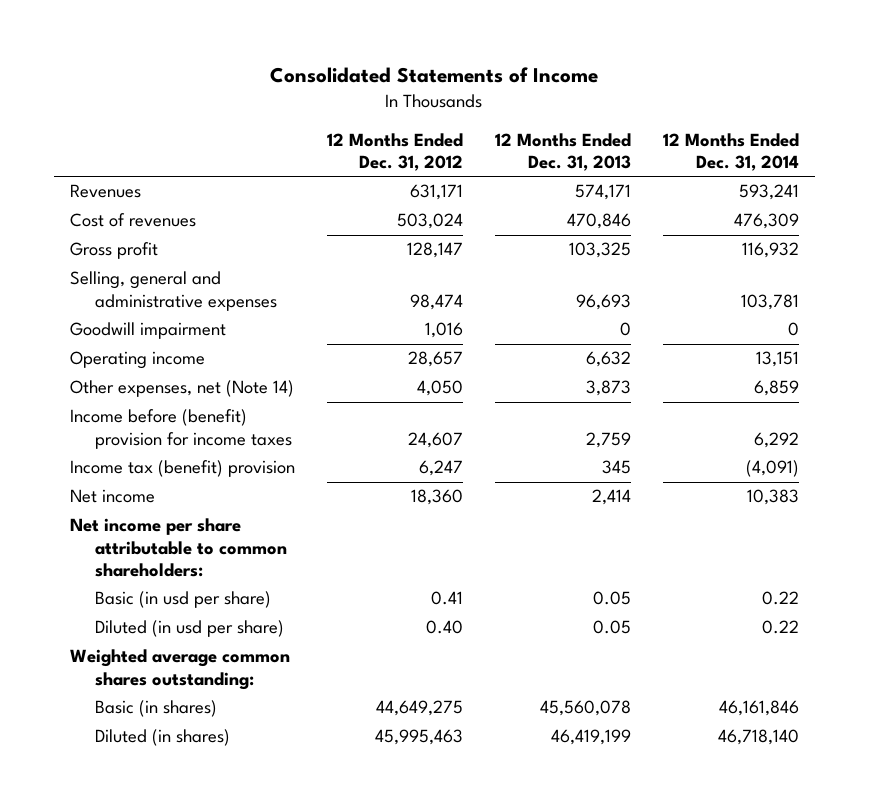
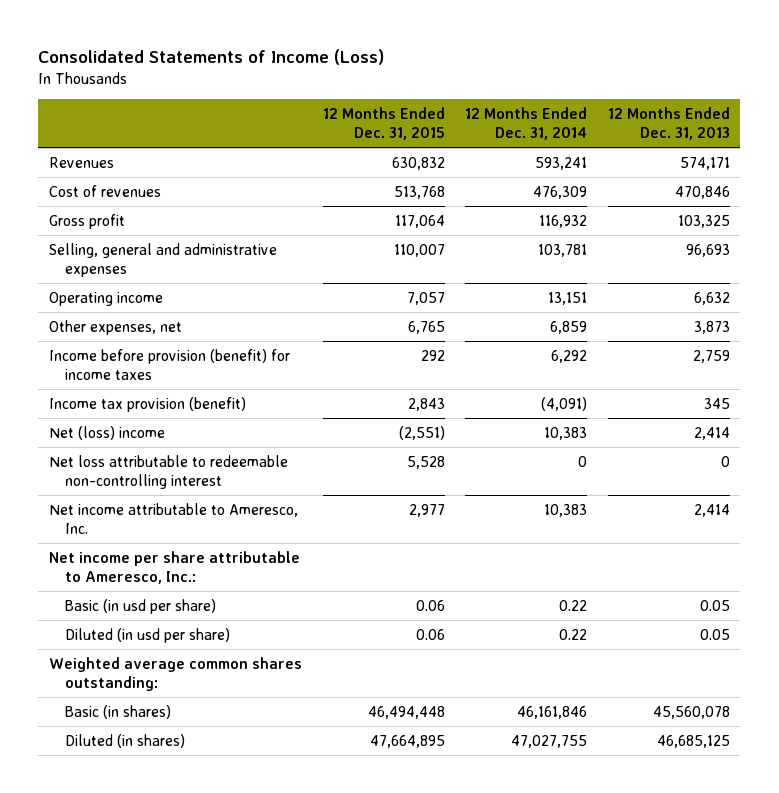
[270,67,599,84] Consolidated Statements of Income -> [38,48,385,65] Consolidated Statements of Income (Loss)
[326,132,463,172] 12 Months Ended Dec. 31, 2012 -> none
none -> [322,106,445,141] 12 Months Ended Dec. 31, 2015
[69,322,226,340] Goodwill impairment -> none
[69,380,294,398] Other expenses, net (Note 14) -> [48,319,182,335] Other expenses, net
[69,409,292,449] Income before (benefit) provision for income taxes -> [48,348,290,381] Income before provision (benefit) for income taxes
[69,460,295,478] Income tax (benefit) provision -> [48,396,246,412] Income tax provision (benefit)
[69,489,155,504] Net income -> [48,425,165,440] Net (loss) income
none -> [48,454,288,490] Net loss attributable to redeemable non-controlling interest
none -> [48,502,298,535] Net income attributable to Ameresco, Inc.
[69,518,287,577] Net income per share attributable to common shareholders: -> [48,550,300,585] Net income per share attributable to Ameresco, Inc.:
[551,729,632,746] 46,419,199 -> [657,734,731,748] 46,685,125
[718,729,800,746] 46,718,140 -> [511,734,588,748] 47,027,755

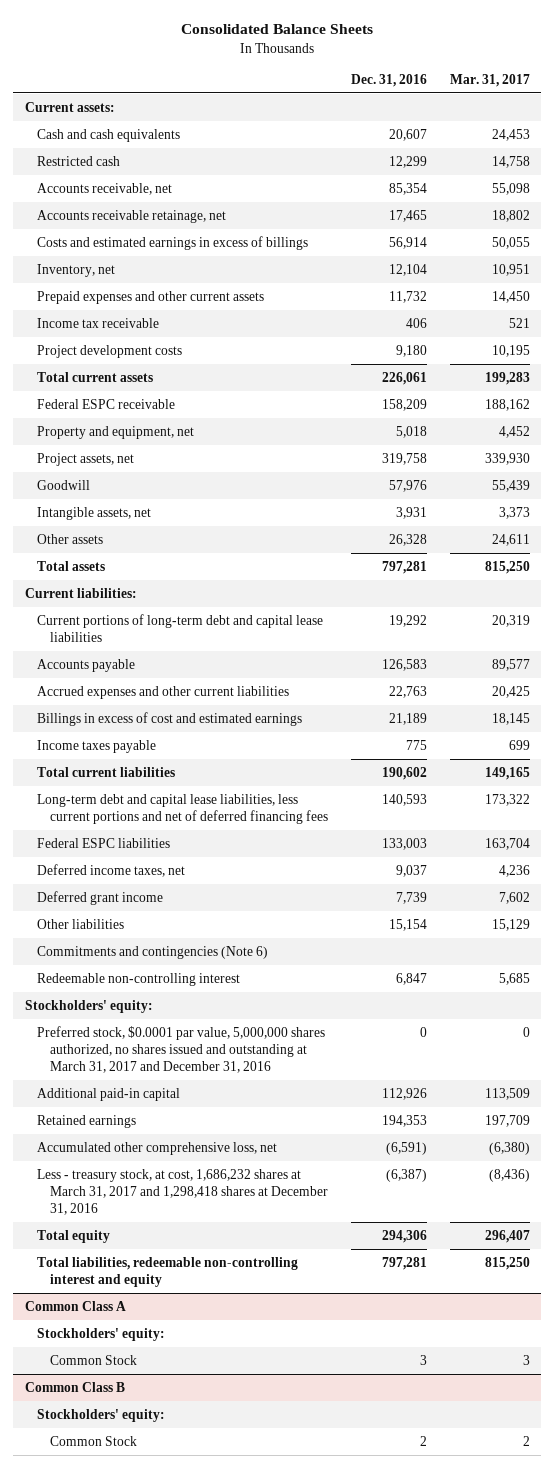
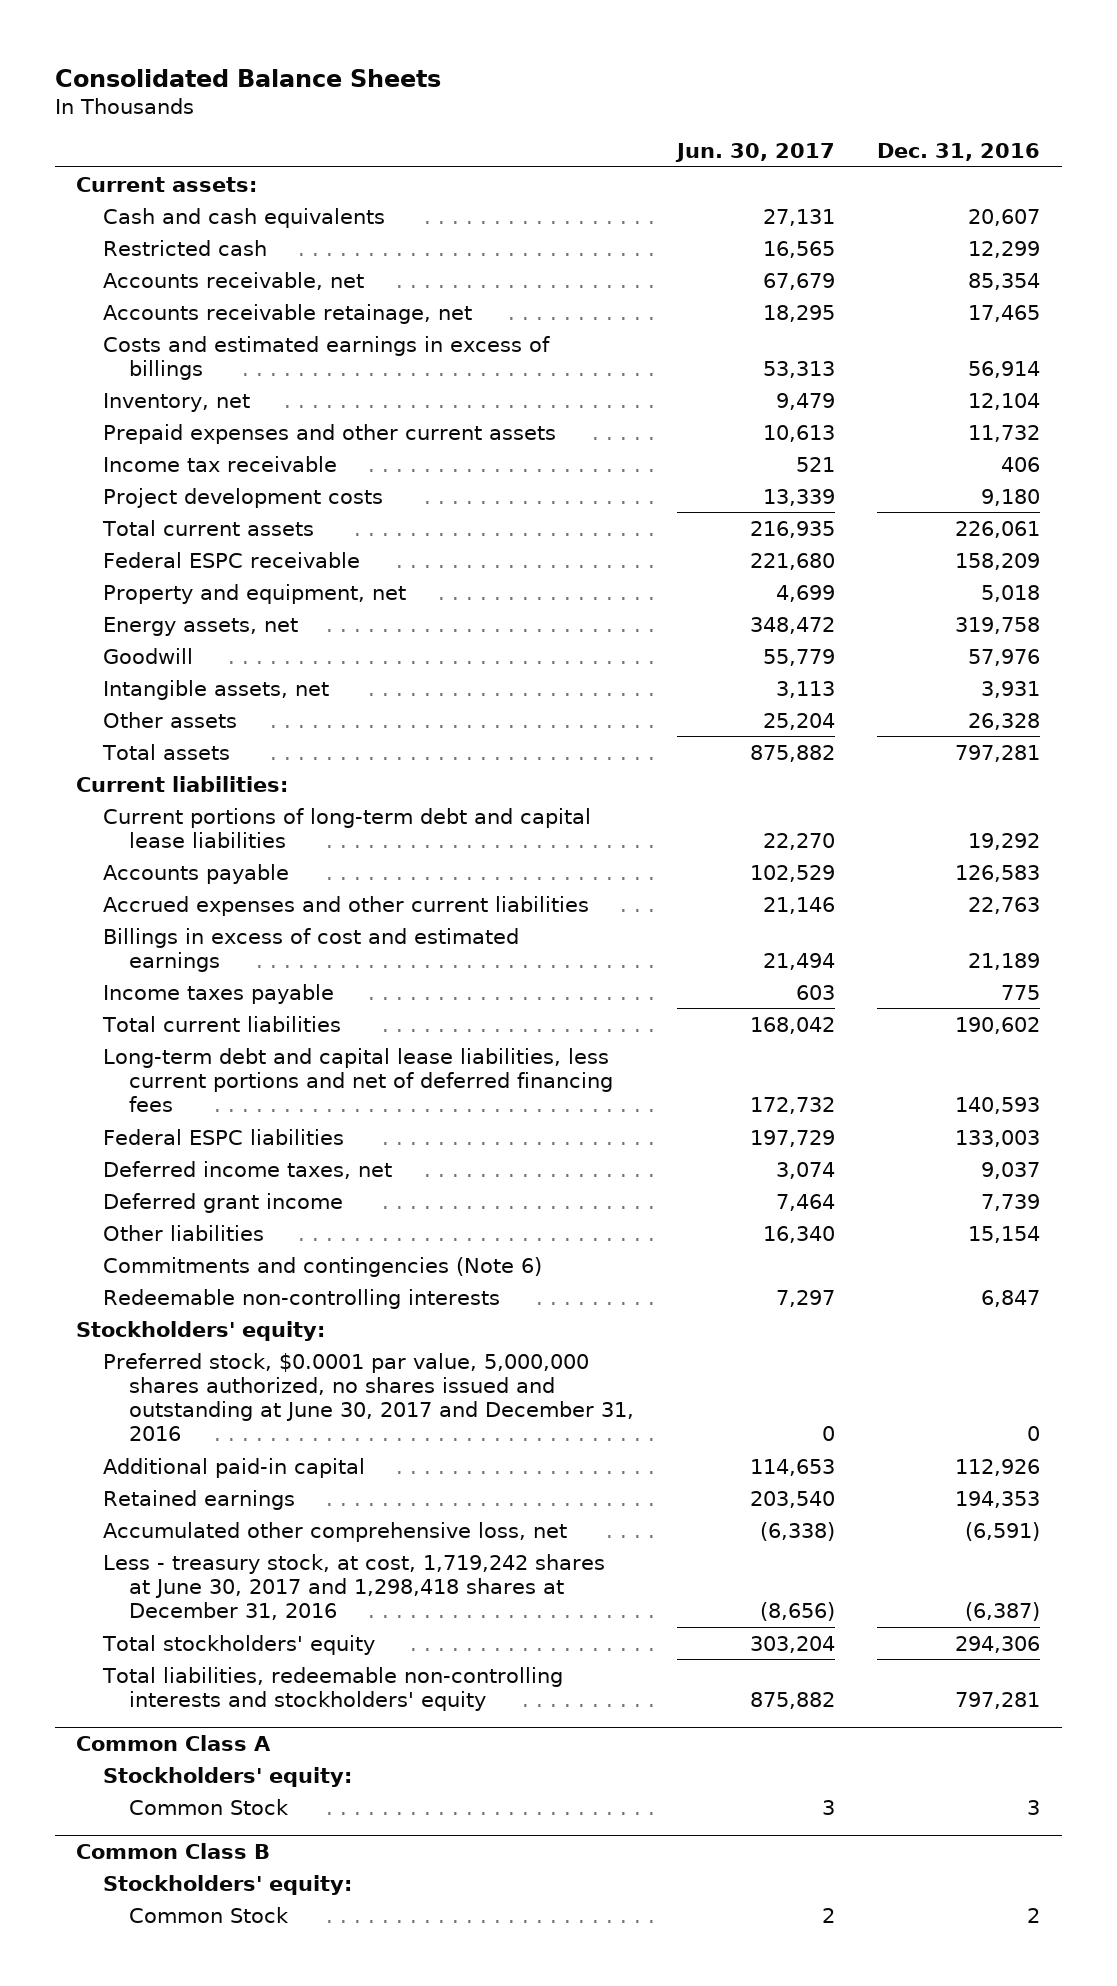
[449,73,530,87] Mar. 31, 2017 -> none
none -> [674,142,835,162] Jun. 30, 2017
[37,452,135,466] Project assets, net -> [102,616,298,636] Energy assets, net
[37,972,241,986] Redeemable non-controlling interest -> [102,1288,500,1309] Redeemable non-controlling interests
[37,1025,326,1074] Preferred stock, $0.0001 par value, 5,000,000 shares authorized, no shares issued and outstanding at March 31, 2017 and December 31, 2016 -> [102,1352,635,1442] Preferred stock, $0.0001 par value, 5,000,000 shares authorized, no shares issued and outstanding at June 30, 2017 and December 31, 2016
[37,1168,328,1216] Less - treasury stock, at cost, 1,686,232 shares at March 31, 2017 and 1,298,418 shares at December 31, 2016 -> [102,1553,605,1620] Less - treasury stock, at cost, 1,719,242 shares at June 30, 2017 and 1,298,418 shares at December 31, 2016
[37,1229,111,1243] Total equity -> [101,1634,375,1655] Total stockholders' equity
[37,1256,299,1288] Total liabilities, redeemable non-controlling interest and equity -> [101,1666,563,1711] Total liabilities, redeemable non-controlling interests and stockholders' equity

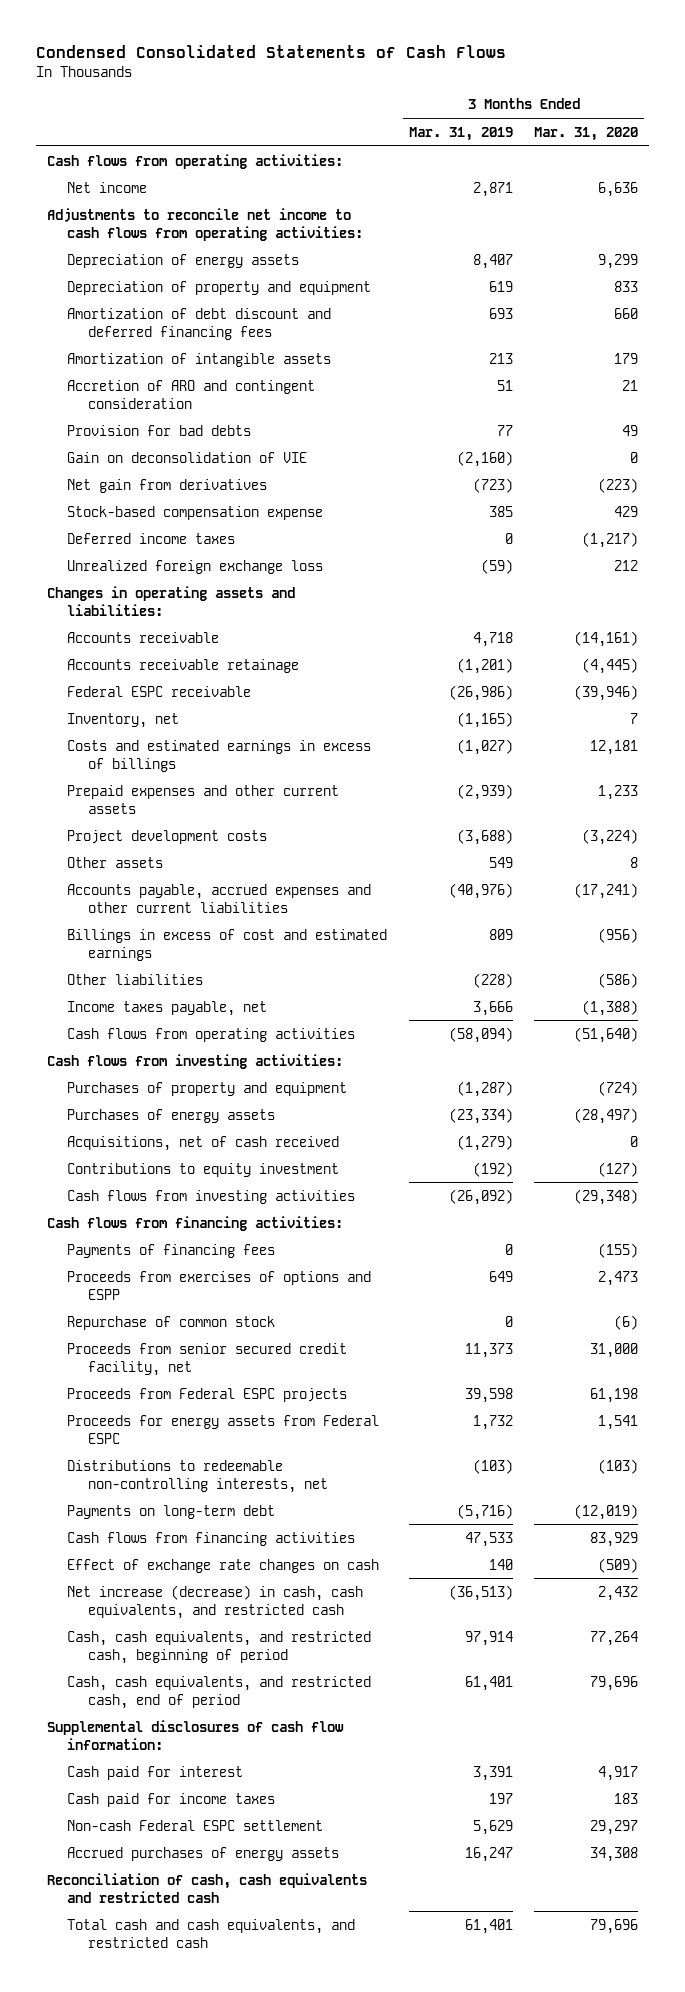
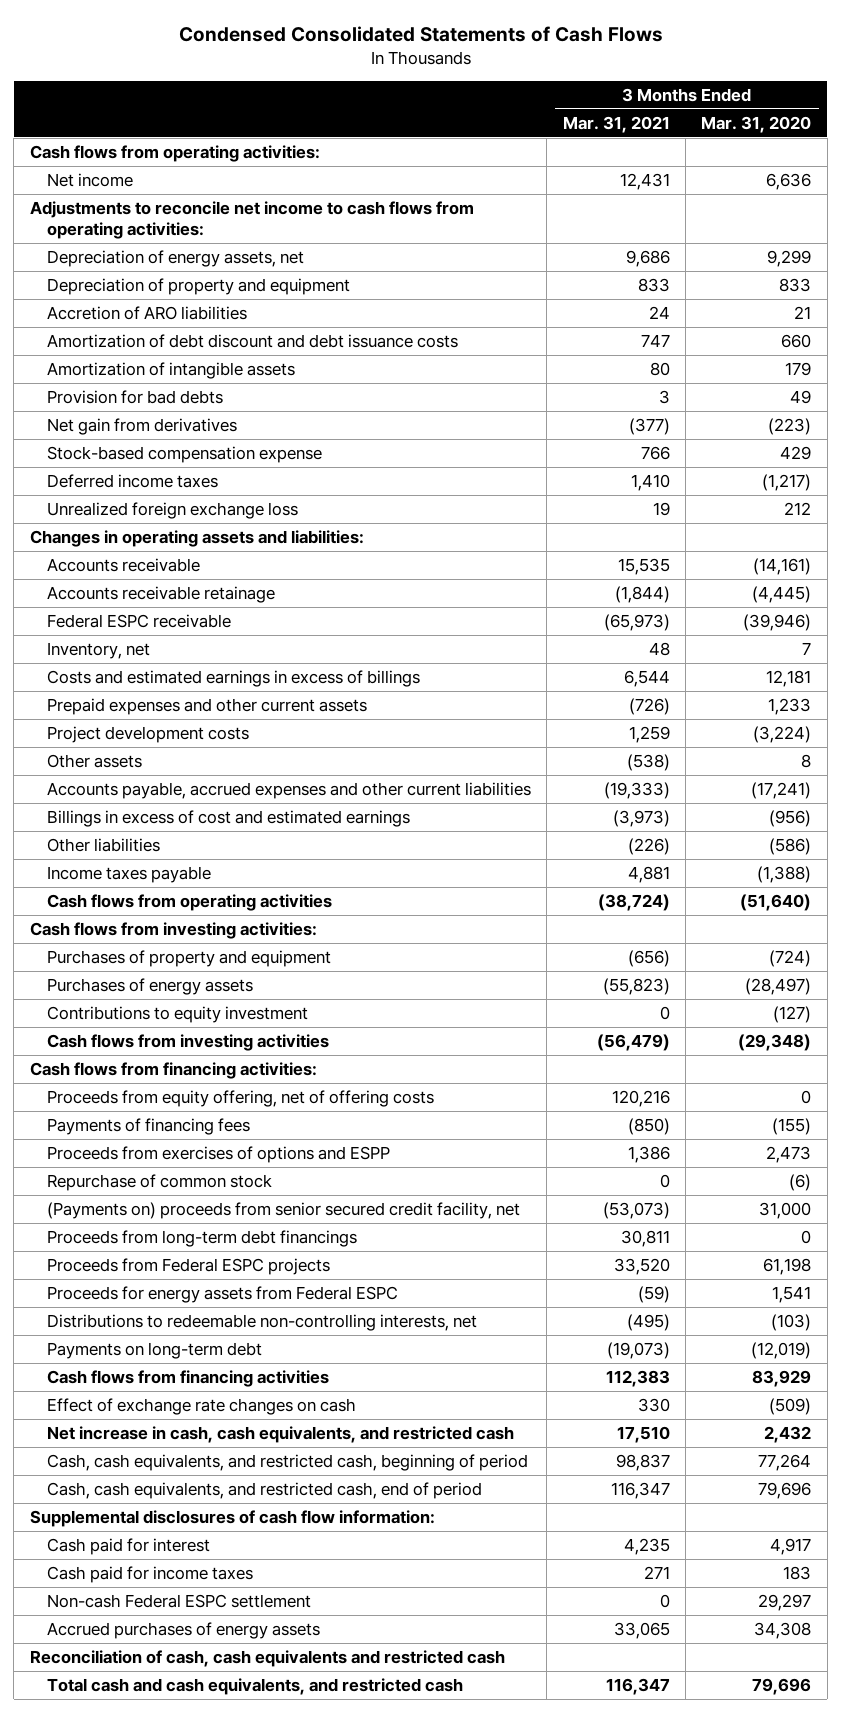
[408,126,513,141] Mar. 31, 2019 -> none
none -> [562,115,670,133] Mar. 31, 2021
[67,253,300,268] Depreciation of energy assets -> [46,250,304,268] Depreciation of energy assets, net
none -> [46,306,247,321] Accretion of ARO liabilities
[67,307,332,340] Amortization of debt discount and deferred financing fees -> [46,334,458,349] Amortization of debt discount and debt issuance costs
[67,379,316,409] Accretion of ARO and contingent consideration -> none
[67,451,308,463] Gain on deconsolidation of VIE -> none
[67,1000,268,1016] Income taxes payable, net -> [46,866,211,884] Income taxes payable
[67,1135,340,1151] Acquisitions, net of cash received -> none
none -> [46,1090,434,1108] Proceeds from equity offering, net of offering costs
[67,1342,348,1376] Proceeds from senior secured credit facility, net -> [46,1202,520,1220] (Payments on) proceeds from senior secured credit facility, net
none -> [46,1230,357,1248] Proceeds from long-term debt financings
[67,1584,364,1619] Net increase (decrease) in cash, cash equivalents, and restricted cash -> [46,1426,514,1444] Net increase in cash, cash equivalents, and restricted cash

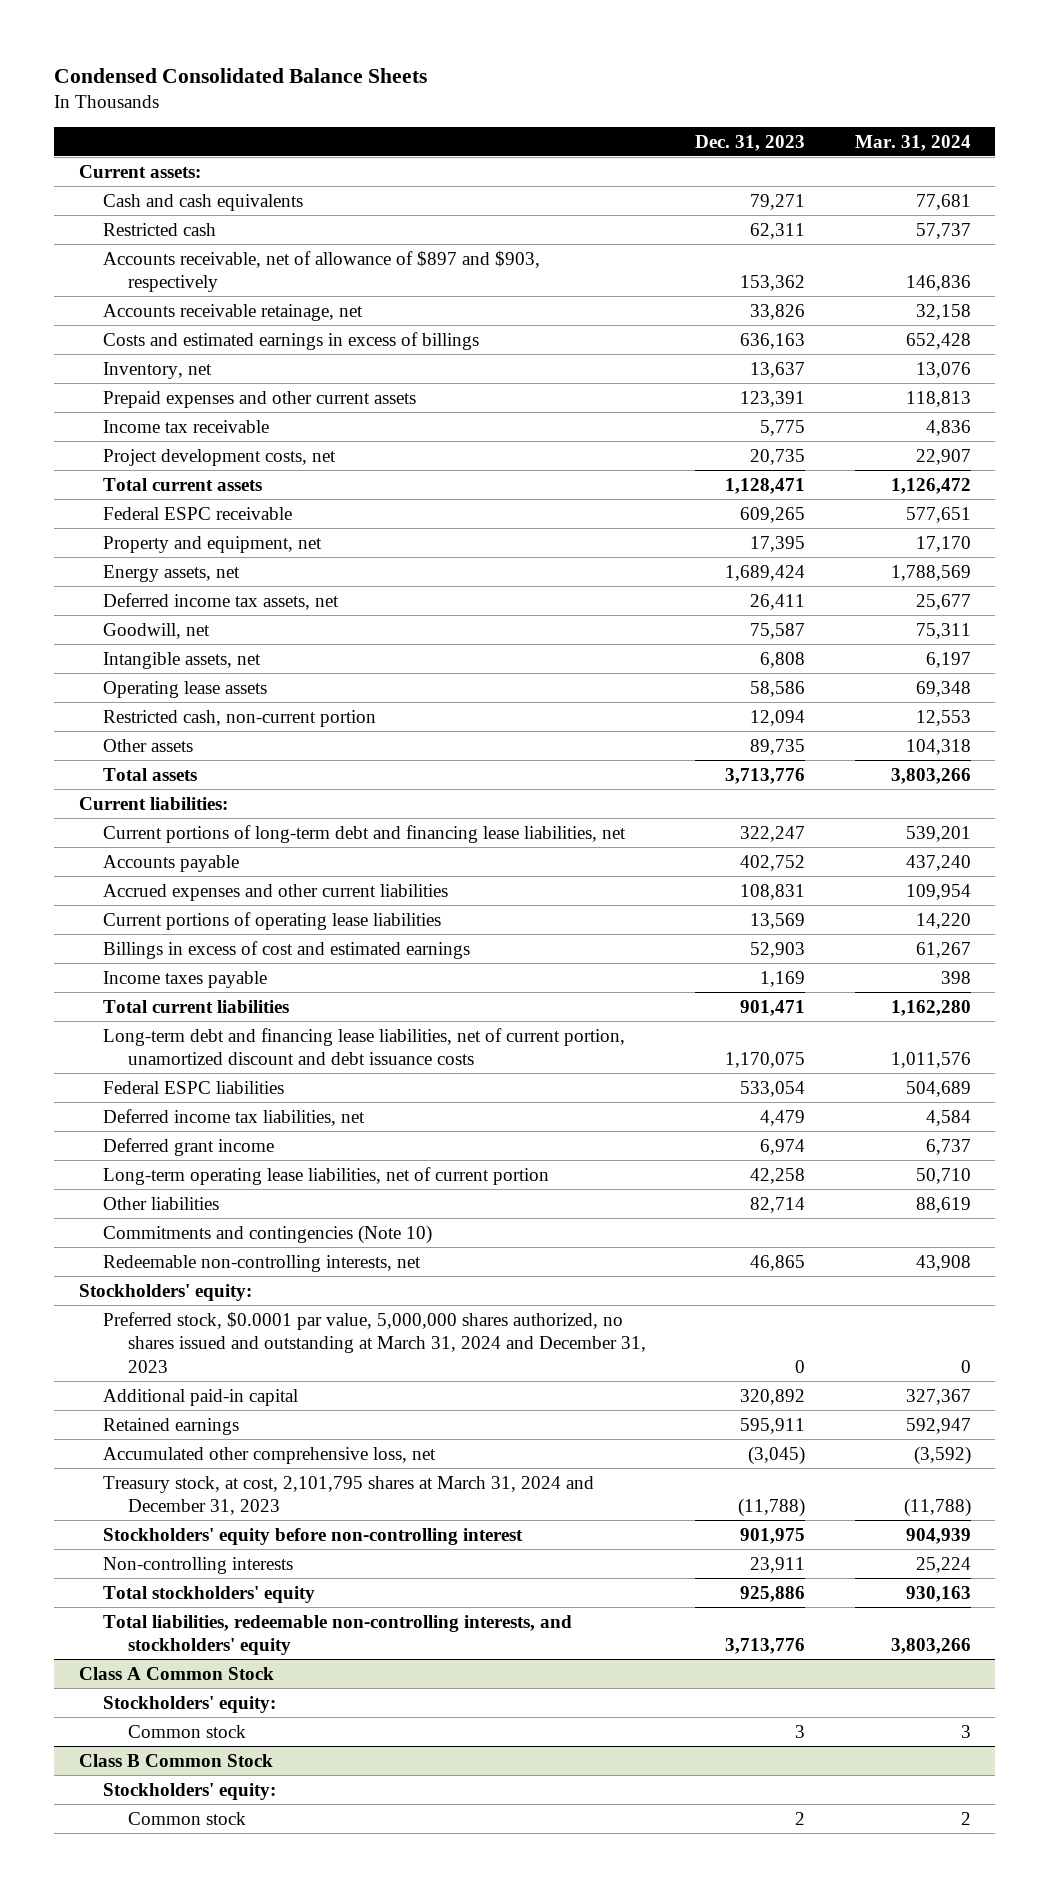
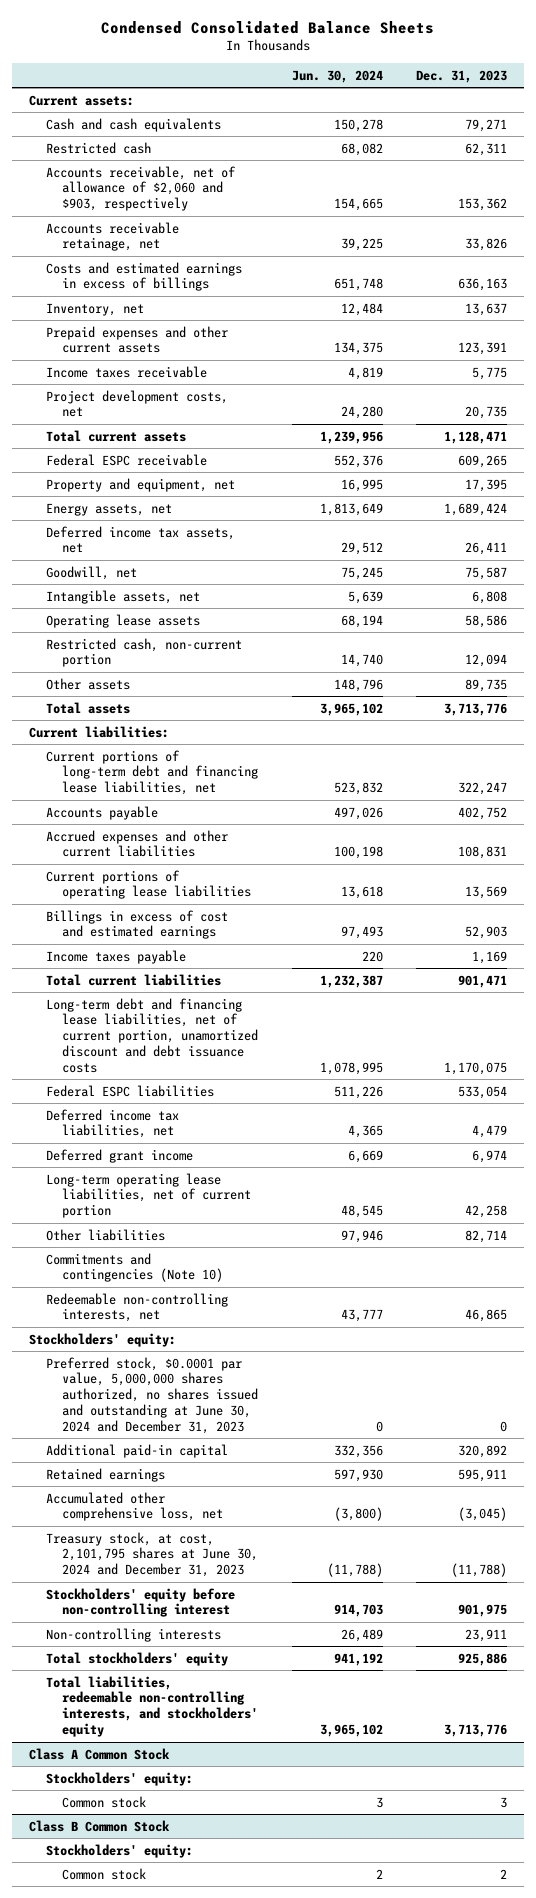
[854,134,971,151] Mar. 31, 2024 -> none
none -> [291,70,383,84] Jun. 30, 2024
[103,250,541,293] Accounts receivable, net of allowance of $897 and $903, respectively -> [45,165,236,212] Accounts receivable, net of allowance of $2,060 and $903, respectively
[103,419,270,433] Income tax receivable -> [45,365,207,378] Income taxes receivable
[103,1311,646,1373] Preferred stock, $0.0001 par value, 5,000,000 shares authorized, no shares issued and outstanding at March 31, 2024 and December 31, 2023 -> [45,1356,259,1434] Preferred stock, $0.0001 par value, 5,000,000 shares authorized, no shares issued and outstanding at June 30, 2024 and December 31, 2023
[103,1475,595,1516] Treasury stock, at cost, 2,101,795 shares at March 31, 2024 and December 31, 2023 -> [45,1531,259,1578] Treasury stock, at cost, 2,101,795 shares at June 30, 2024 and December 31, 2023

